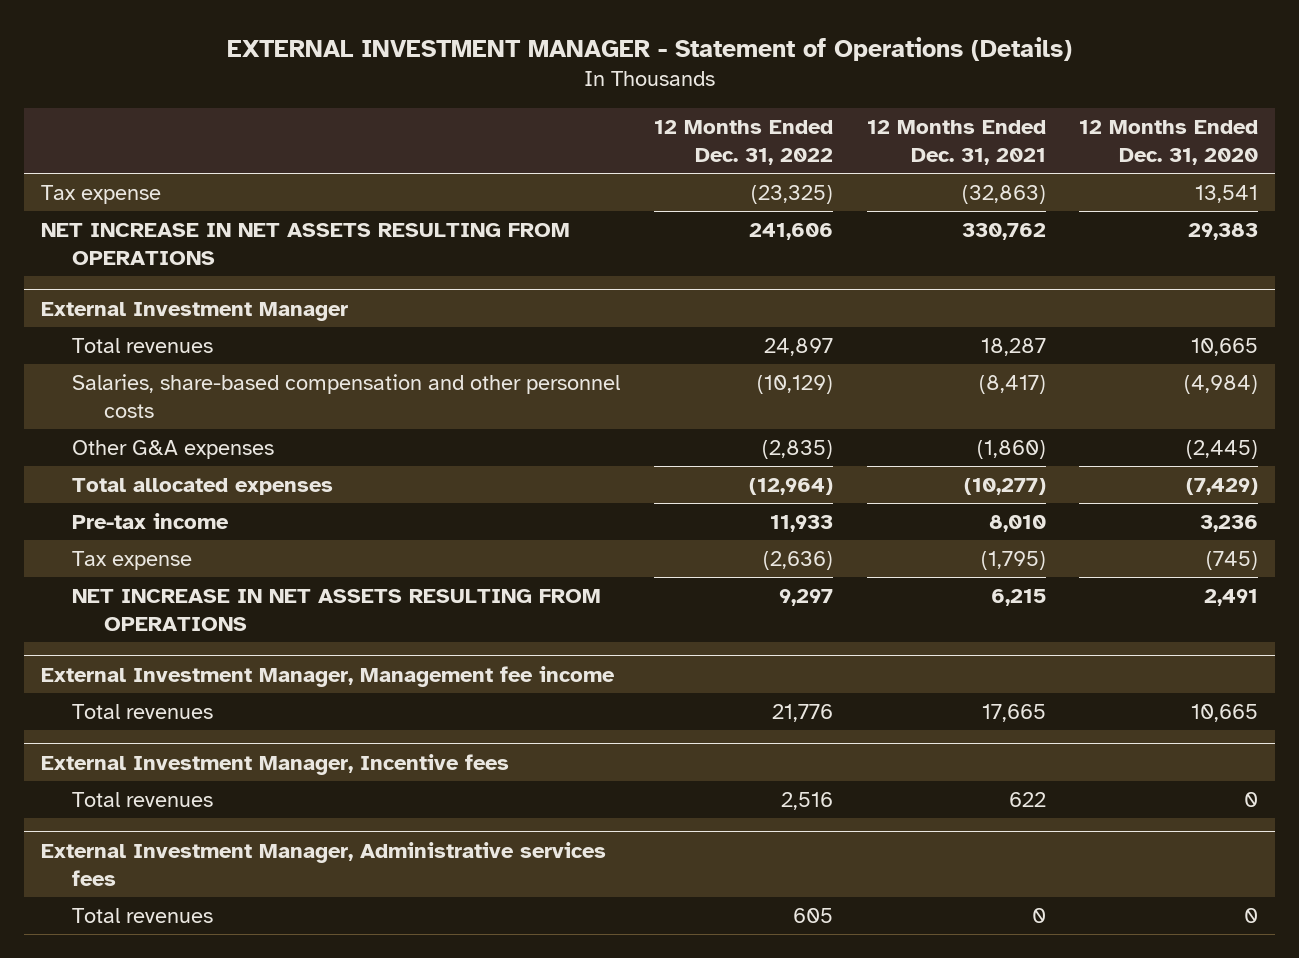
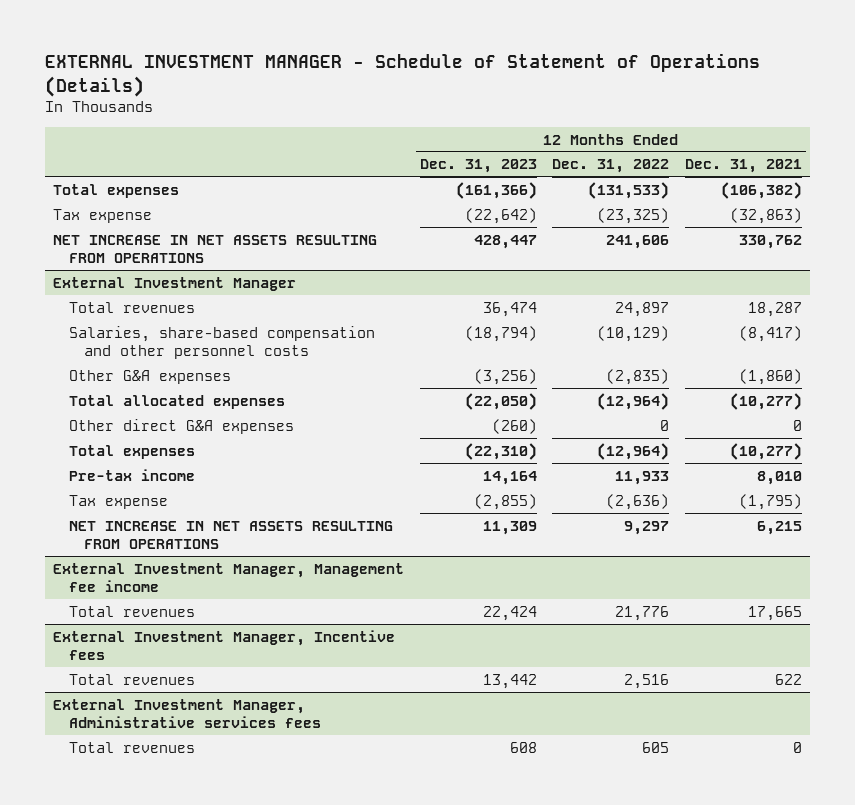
[226,37,1072,62] EXTERNAL INVESTMENT MANAGER - Statement of Operations (Details) -> [45,53,761,97] EXTERNAL INVESTMENT MANAGER - Schedule of Statement of Operations (Details)
[1079,120,1259,165] 12 Months Ended Dec. 31, 2020 -> none
none -> [419,159,537,174] Dec. 31, 2023
none -> [52,183,179,198] Total expenses
none -> [68,418,294,434] Other direct G&A expenses
none -> [68,444,195,459] Total expenses

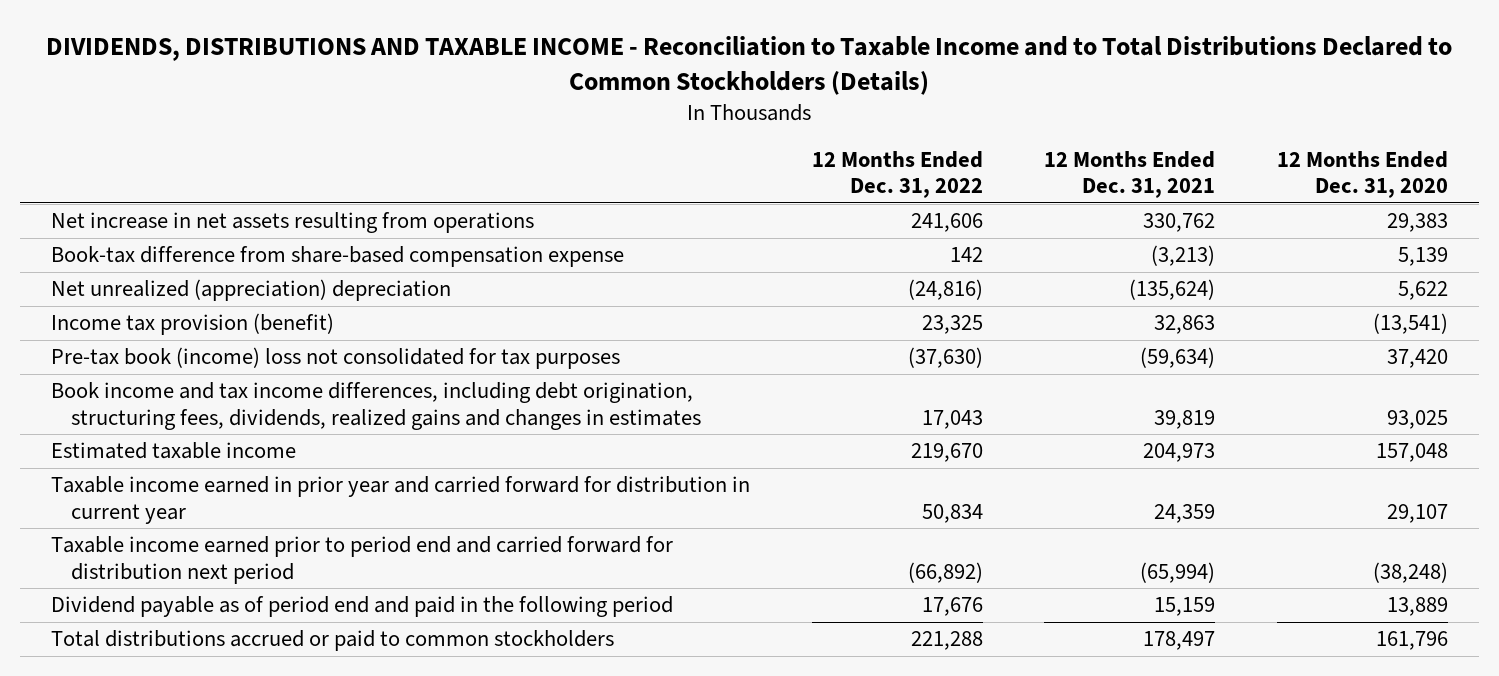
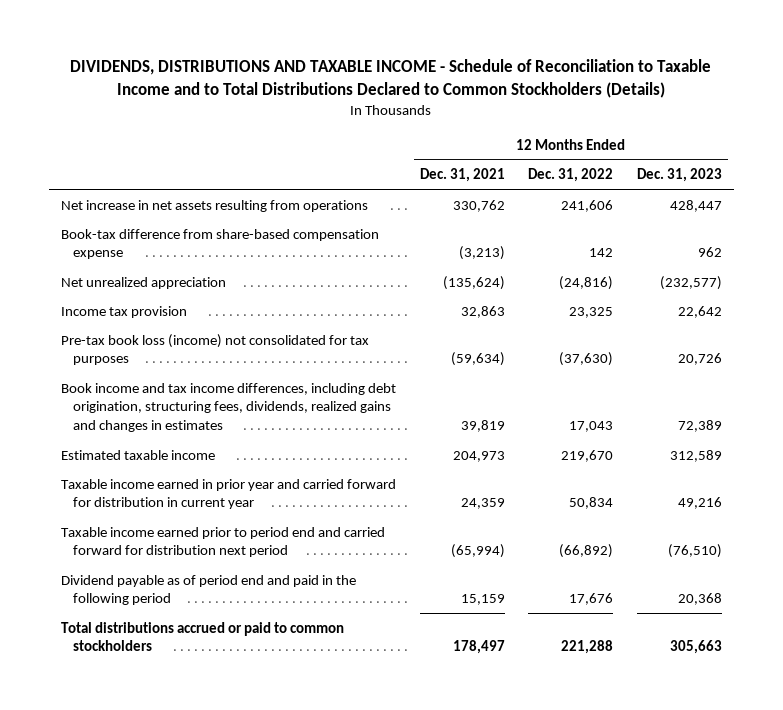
[46,35,1453,95] DIVIDENDS, DISTRIBUTIONS AND TAXABLE INCOME - Reconciliation to Taxable Income and to Total Distributions Declared to Common Stockholders (Details) -> [70,58,712,99] DIVIDENDS, DISTRIBUTIONS AND TAXABLE INCOME - Schedule of Reconciliation to Taxable Income and to Total Distributions Declared to Common Stockholders (Details)
[1276,150,1448,199] 12 Months Ended Dec. 31, 2020 -> none
none -> [637,168,723,183] Dec. 31, 2023
[50,279,451,302] Net unrealized (appreciation) depreciation -> [60,276,226,289] Net unrealized appreciation
[50,313,334,336] Income tax provision (benefit) -> [60,305,187,318] Income tax provision
[50,347,620,370] Pre-tax book (income) loss not consolidated for tax purposes -> [60,333,369,366] Pre-tax book loss (income) not consolidated for tax purposes

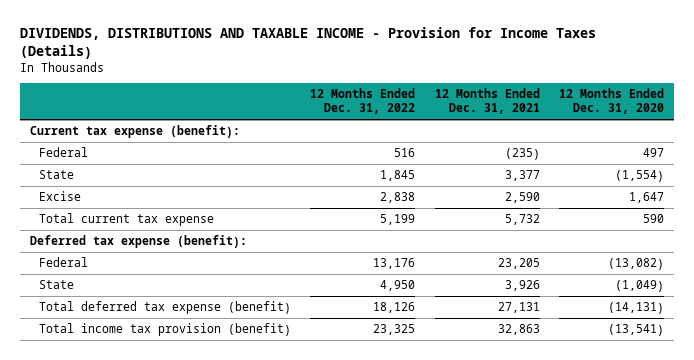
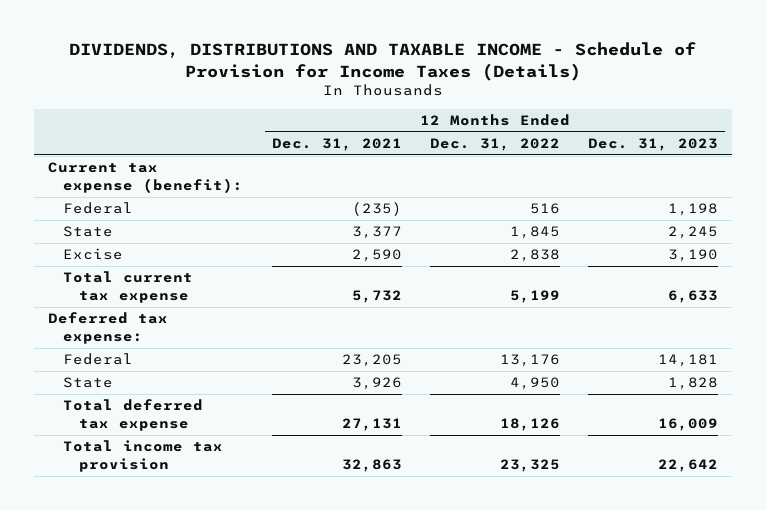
[19,26,596,59] DIVIDENDS, DISTRIBUTIONS AND TAXABLE INCOME - Provision for Income Taxes (Details) -> [68,42,696,81] DIVIDENDS, DISTRIBUTIONS AND TAXABLE INCOME - Schedule of Provision for Income Taxes (Details)
[558,88,664,115] 12 Months Ended Dec. 31, 2020 -> none
none -> [588,138,719,152] Dec. 31, 2023
[29,235,247,249] Deferred tax expense (benefit): -> [47,312,168,344] Deferred tax expense:
[39,301,292,315] Total deferred tax expense (benefit) -> [63,399,204,431] Total deferred tax expense
[39,323,292,337] Total income tax provision (benefit) -> [63,440,224,472] Total income tax provision

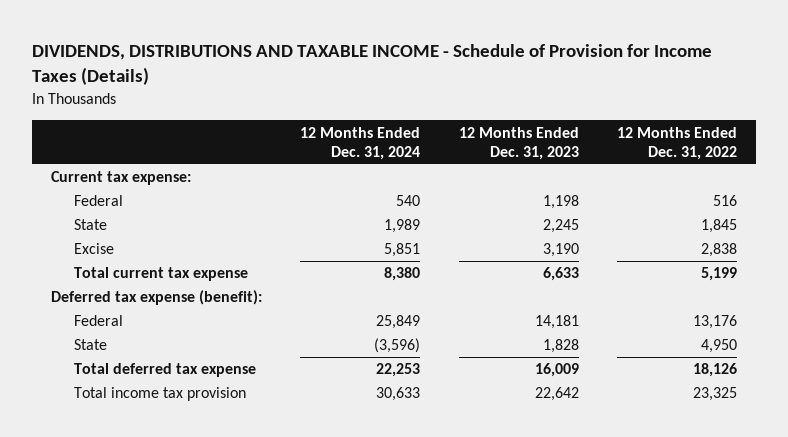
[271,138,402,152] Dec. 31, 2021 -> none
none -> [300,126,421,161] 12 Months Ended Dec. 31, 2024
[47,162,244,193] Current tax expense (benefit): -> [51,171,192,186] Current tax expense:
[47,312,168,344] Deferred tax expense: -> [51,290,263,306] Deferred tax expense (benefit):

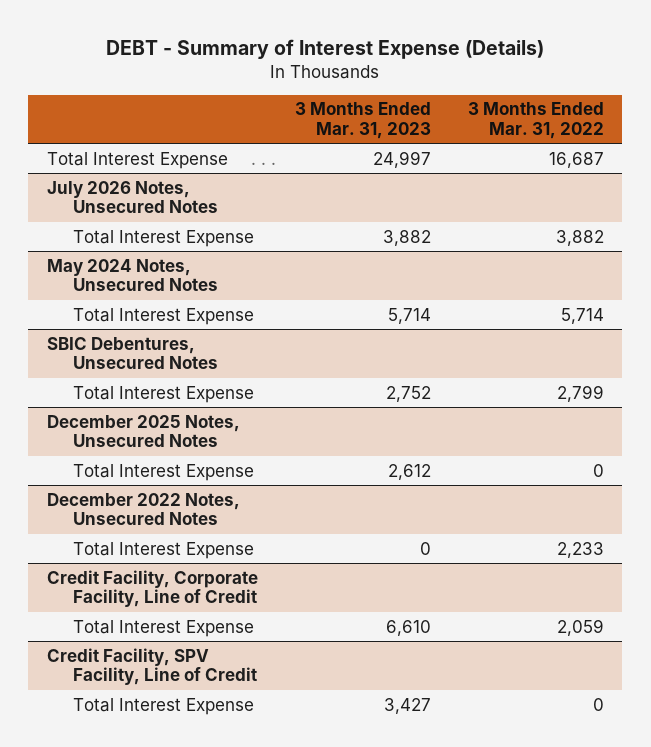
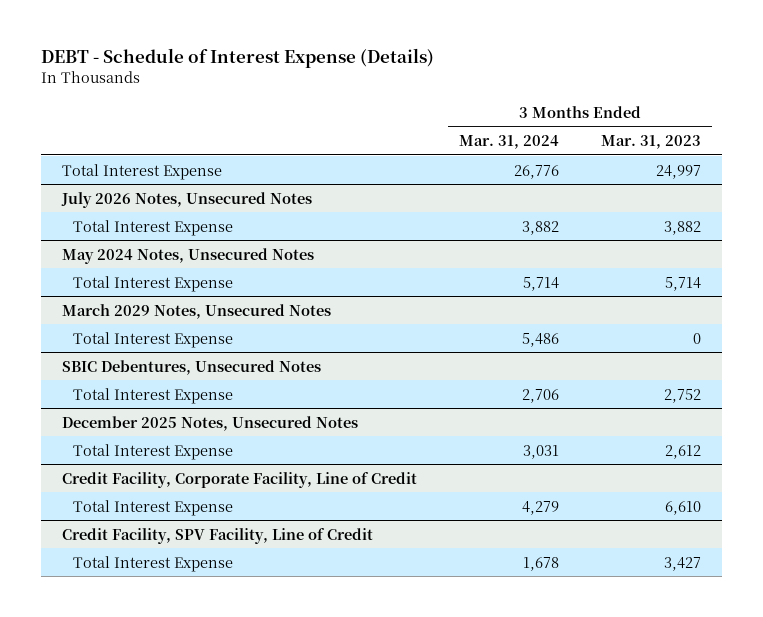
[106,38,545,59] DEBT - Summary of Interest Expense (Details) -> [40,48,434,69] DEBT - Schedule of Interest Expense (Details)
[467,102,604,139] 3 Months Ended Mar. 31, 2022 -> none
none -> [459,135,560,150] Mar. 31, 2024
none -> [61,303,331,319] March 2029 Notes, Unsecured Notes
none -> [73,331,234,348] Total Interest Expense
[46,492,240,526] December 2022 Notes, Unsecured Notes -> none
[73,541,255,559] Total Interest Expense -> none

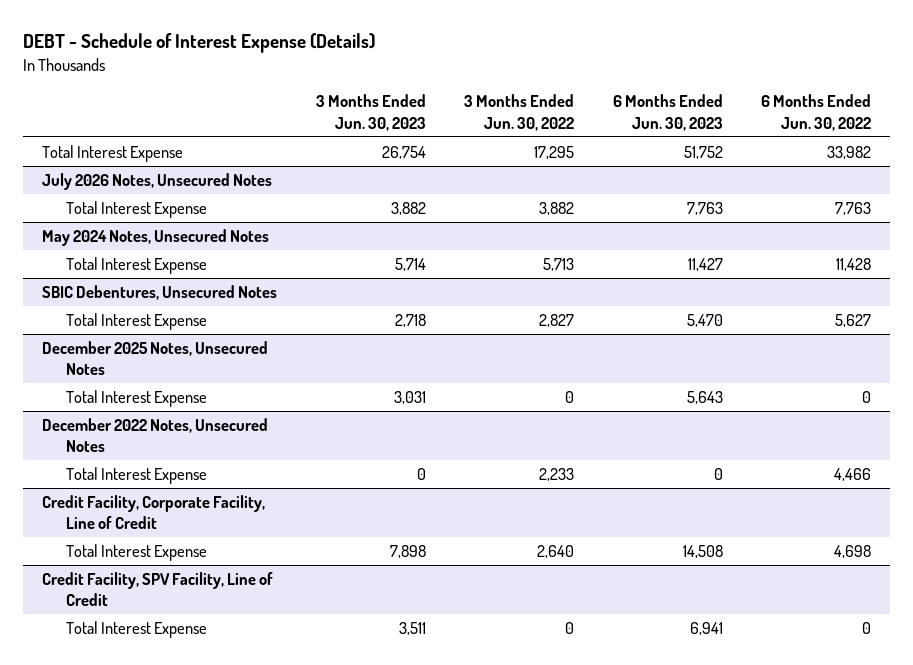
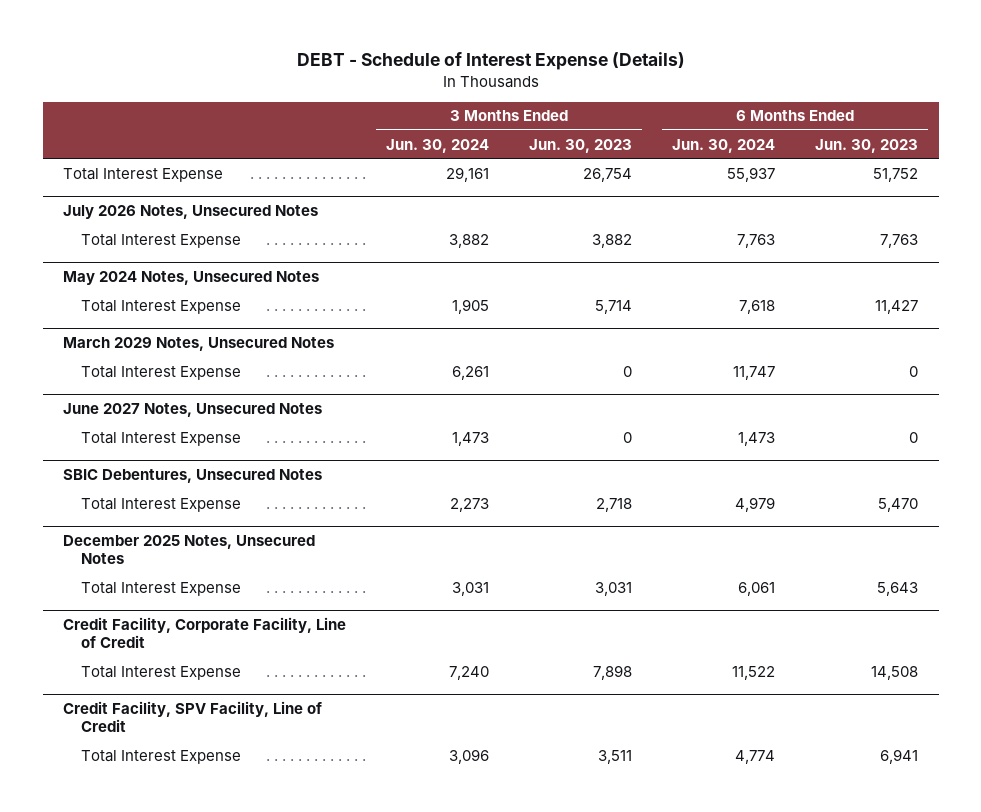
[464,94,575,131] 3 Months Ended Jun. 30, 2022 -> none
[761,94,872,131] 6 Months Ended Jun. 30, 2022 -> none
none -> [385,138,489,153] Jun. 30, 2024
none -> [672,138,776,153] Jun. 30, 2024
none -> [62,336,334,351] March 2029 Notes, Unsecured Notes
none -> [80,365,241,380] Total Interest Expense
none -> [62,402,322,417] June 2027 Notes, Unsecured Notes
none -> [80,431,241,446] Total Interest Expense
[41,418,268,453] December 2022 Notes, Unsecured Notes -> none
[66,467,208,485] Total Interest Expense -> none

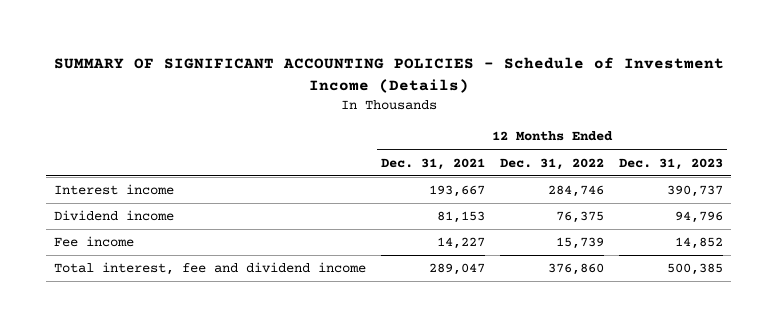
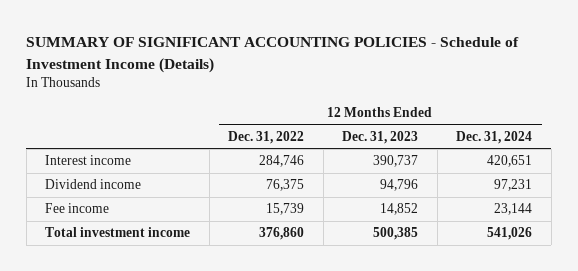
[381,157,486,170] Dec. 31, 2021 -> none
none -> [456,130,533,144] Dec. 31, 2024
[54,262,367,276] Total interest, fee and dividend income -> [45,227,191,238] Total investment income

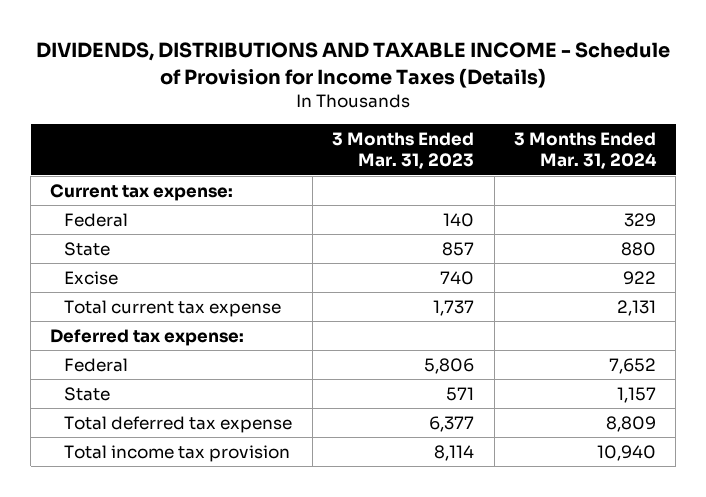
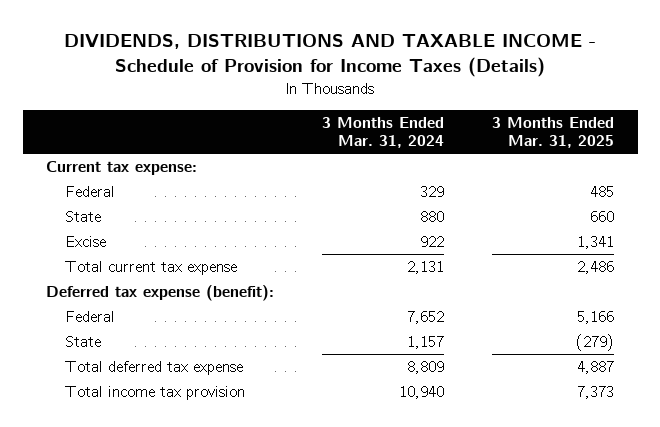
[332,131,475,170] 3 Months Ended Mar. 31, 2023 -> none
none -> [491,116,614,149] 3 Months Ended Mar. 31, 2025
[50,328,245,346] Deferred tax expense: -> [46,284,275,301] Deferred tax expense (benefit):

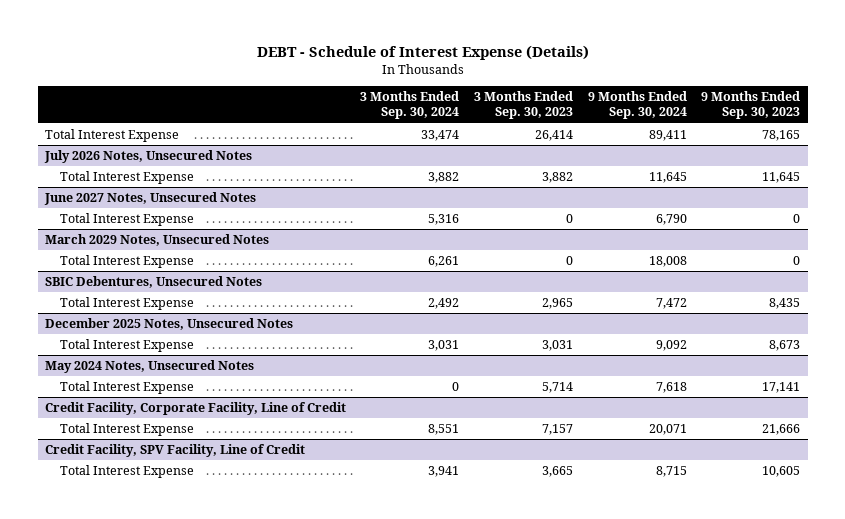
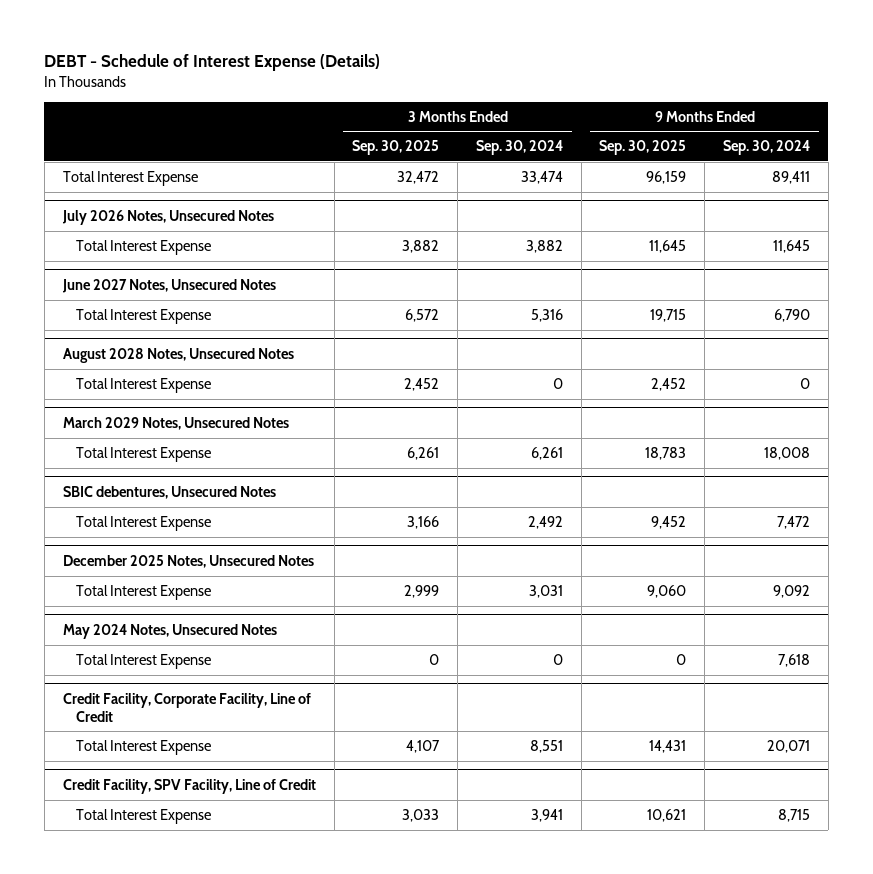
[474,91,574,120] 3 Months Ended Sep. 30, 2023 -> none
[701,91,801,120] 9 Months Ended Sep. 30, 2023 -> none
none -> [352,140,440,156] Sep. 30, 2025
none -> [599,140,687,156] Sep. 30, 2025
none -> [62,347,294,363] August 2028 Notes, Unsecured Notes
none -> [75,377,211,393] Total Interest Expense
[44,276,262,289] SBIC Debentures, Unsecured Notes -> [62,485,276,499] SBIC debentures, Unsecured Notes

